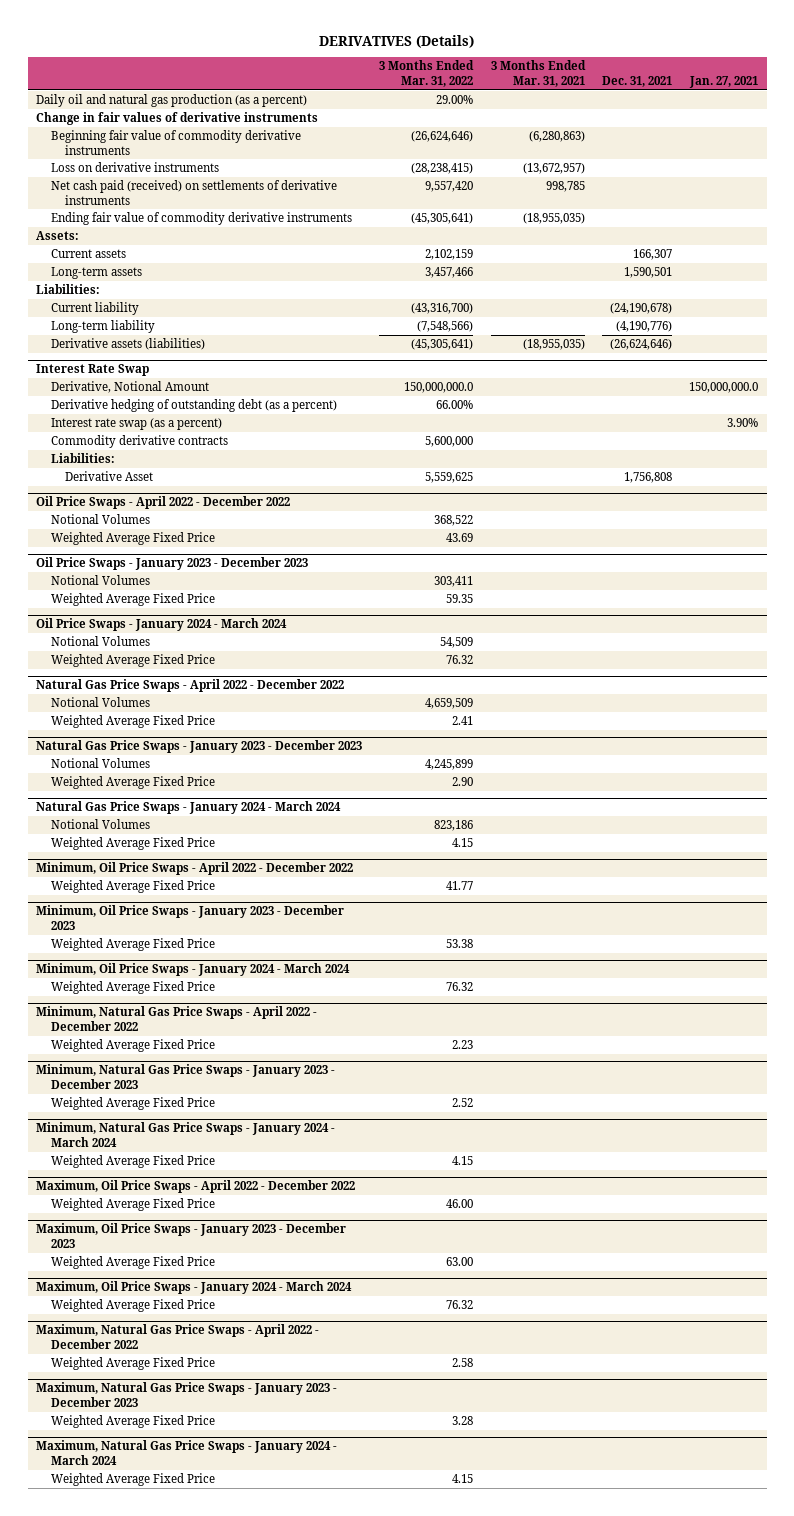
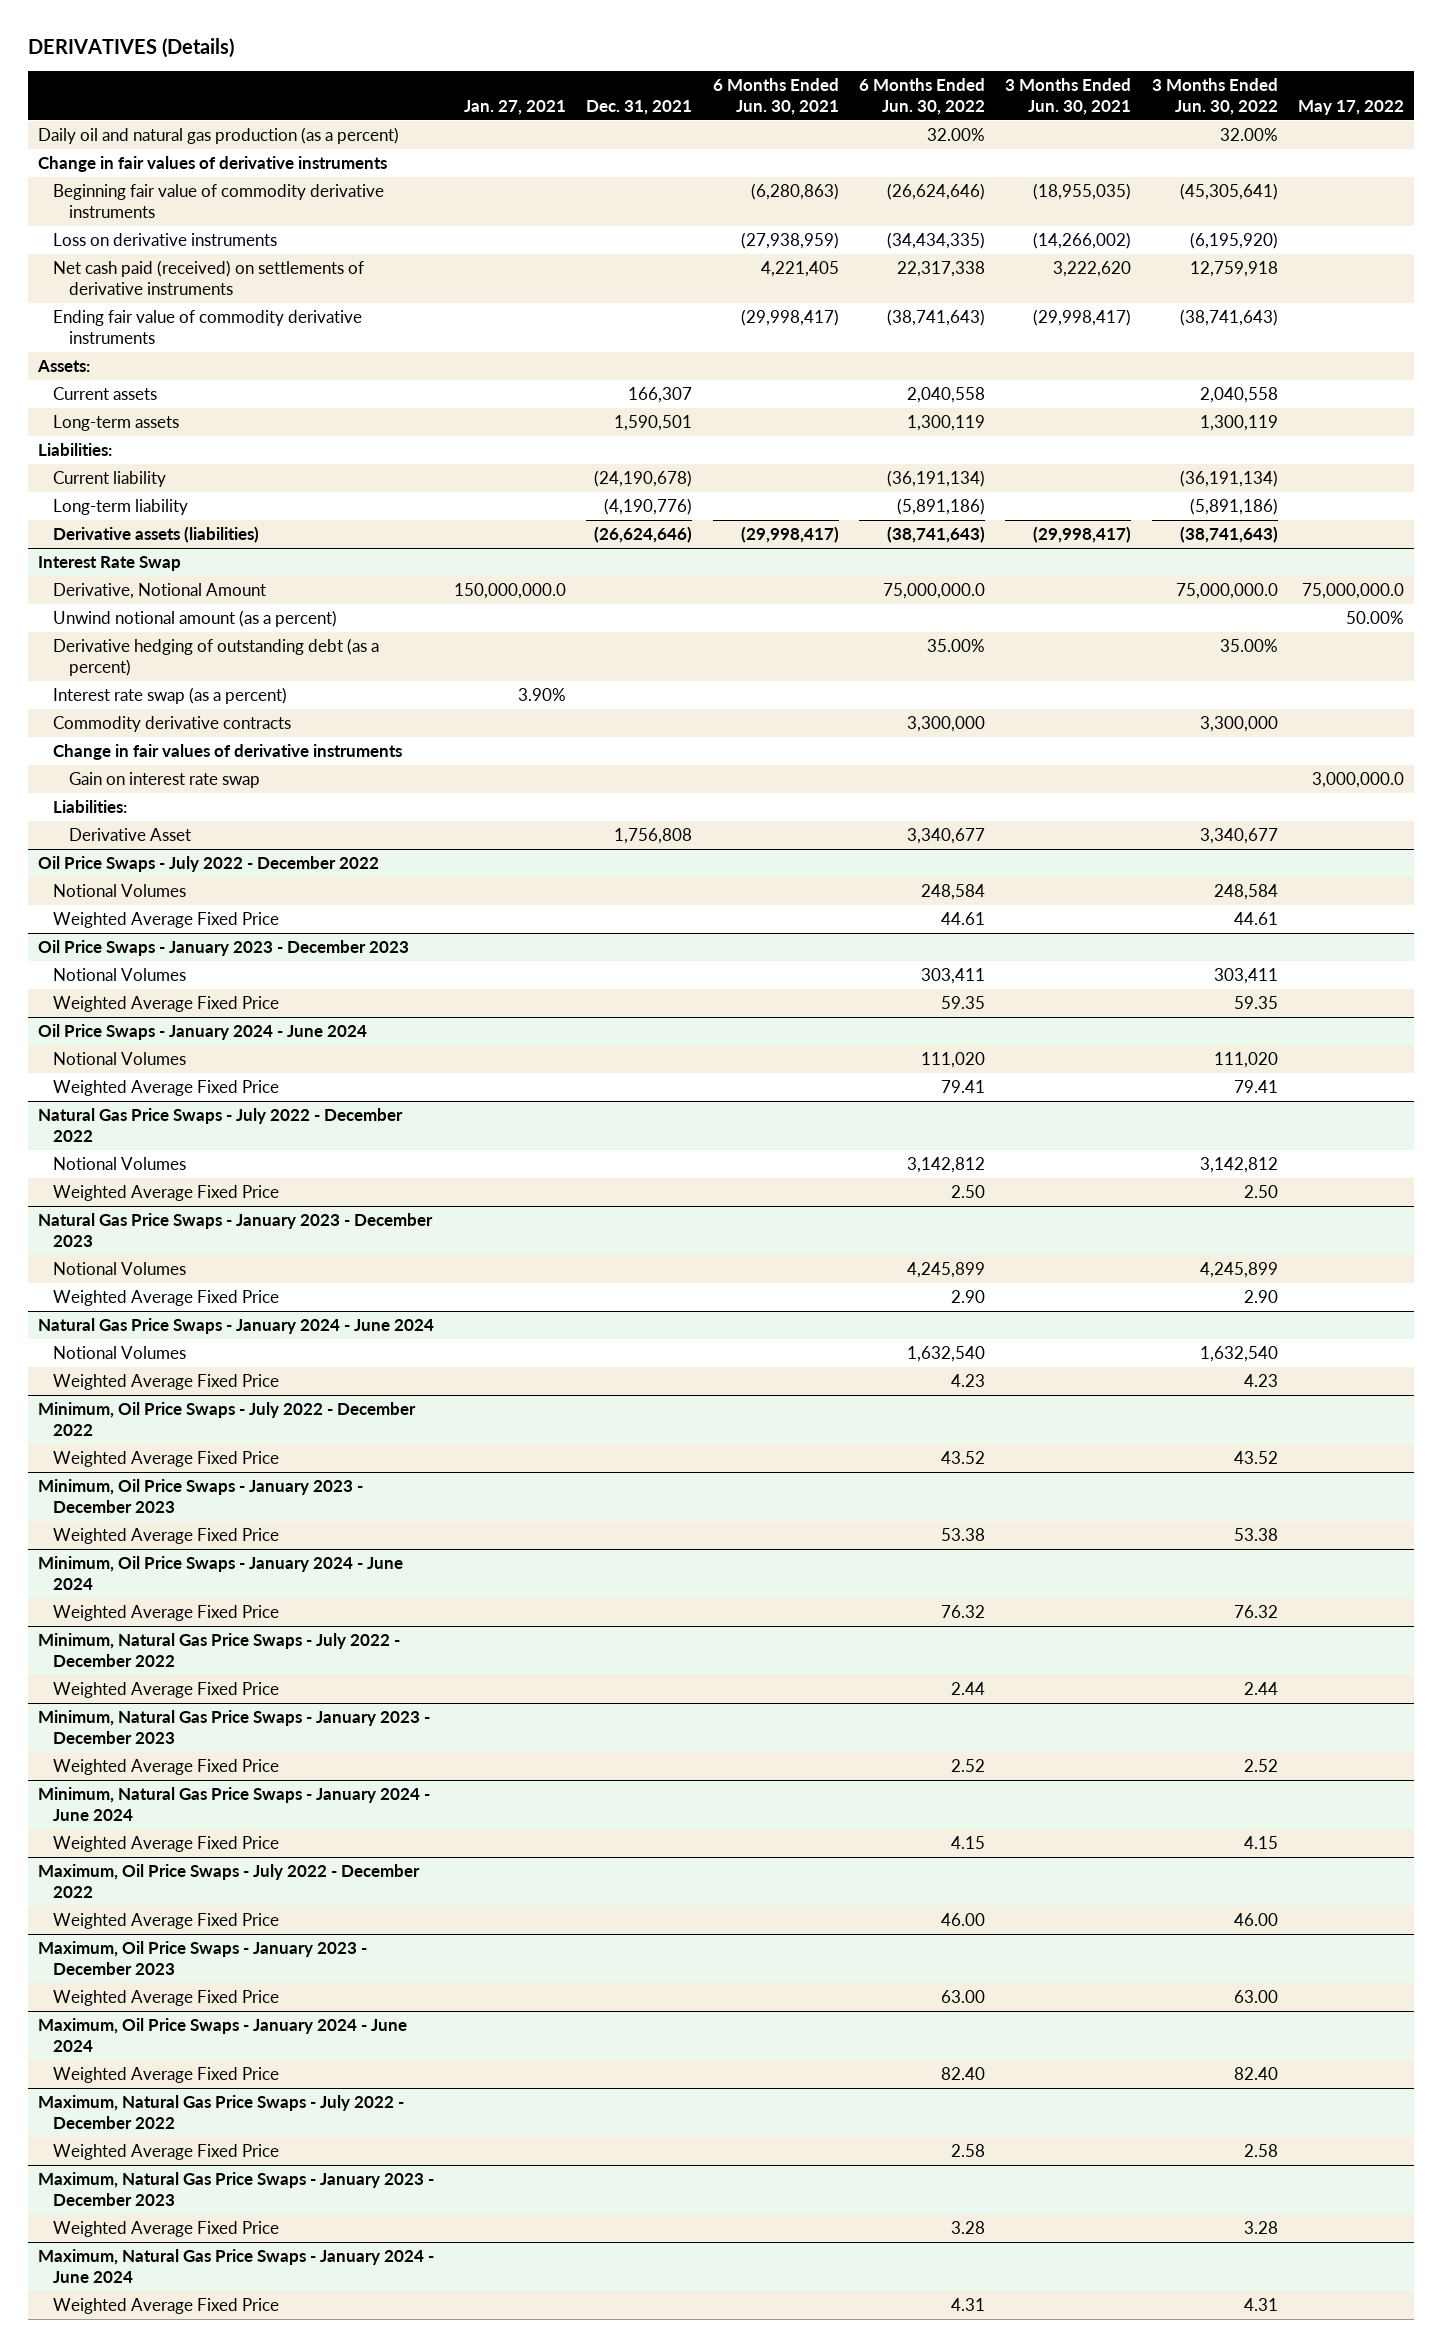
[379,60,475,87] 3 Months Ended Mar. 31, 2022 -> none
[490,60,586,87] 3 Months Ended Mar. 31, 2021 -> none
none -> [712,78,839,115] 6 Months Ended Jun. 30, 2021
none -> [859,78,986,115] 6 Months Ended Jun. 30, 2022
none -> [1005,78,1132,115] 3 Months Ended Jun. 30, 2021
none -> [1151,78,1278,115] 3 Months Ended Jun. 30, 2022
none -> [1297,99,1404,115] May 17, 2022
none -> [53,610,338,628] Unwind notional amount (as a percent)
none -> [53,744,403,761] Change in fair values of derivative instruments
none -> [68,772,260,789] Gain on interest rate swap
[36,496,291,510] Oil Price Swaps - April 2022 - December 2022 -> [37,856,379,873] Oil Price Swaps - July 2022 - December 2022
[36,618,288,632] Oil Price Swaps - January 2024 - March 2024 -> [37,1024,367,1041] Oil Price Swaps - January 2024 - June 2024
[36,679,345,693] Natural Gas Price Swaps - April 2022 - December 2022 -> [37,1108,403,1142] Natural Gas Price Swaps - July 2022 - December 2022
[36,801,342,815] Natural Gas Price Swaps - January 2024 - March 2024 -> [37,1318,434,1335] Natural Gas Price Swaps - January 2024 - June 2024
[36,862,354,876] Minimum, Oil Price Swaps - April 2022 - December 2022 -> [37,1402,416,1436] Minimum, Oil Price Swaps - July 2022 - December 2022
[36,963,351,977] Minimum, Oil Price Swaps - January 2024 - March 2024 -> [37,1556,403,1590] Minimum, Oil Price Swaps - January 2024 - June 2024
[36,1006,318,1031] Minimum, Natural Gas Price Swaps - April 2022 - December 2022 -> [37,1633,400,1667] Minimum, Natural Gas Price Swaps - July 2022 - December 2022
[36,1122,336,1147] Minimum, Natural Gas Price Swaps - January 2024 - March 2024 -> [37,1787,430,1821] Minimum, Natural Gas Price Swaps - January 2024 - June 2024
[36,1180,356,1194] Maximum, Oil Price Swaps - April 2022 - December 2022 -> [37,1864,420,1898] Maximum, Oil Price Swaps - July 2022 - December 2022
[36,1281,353,1295] Maximum, Oil Price Swaps - January 2024 - March 2024 -> [37,2018,407,2052] Maximum, Oil Price Swaps - January 2024 - June 2024
[36,1324,320,1349] Maximum, Natural Gas Price Swaps - April 2022 - December 2022 -> [37,2095,404,2129] Maximum, Natural Gas Price Swaps - July 2022 - December 2022
[36,1440,338,1465] Maximum, Natural Gas Price Swaps - January 2024 - March 2024 -> [37,2249,434,2283] Maximum, Natural Gas Price Swaps - January 2024 - June 2024

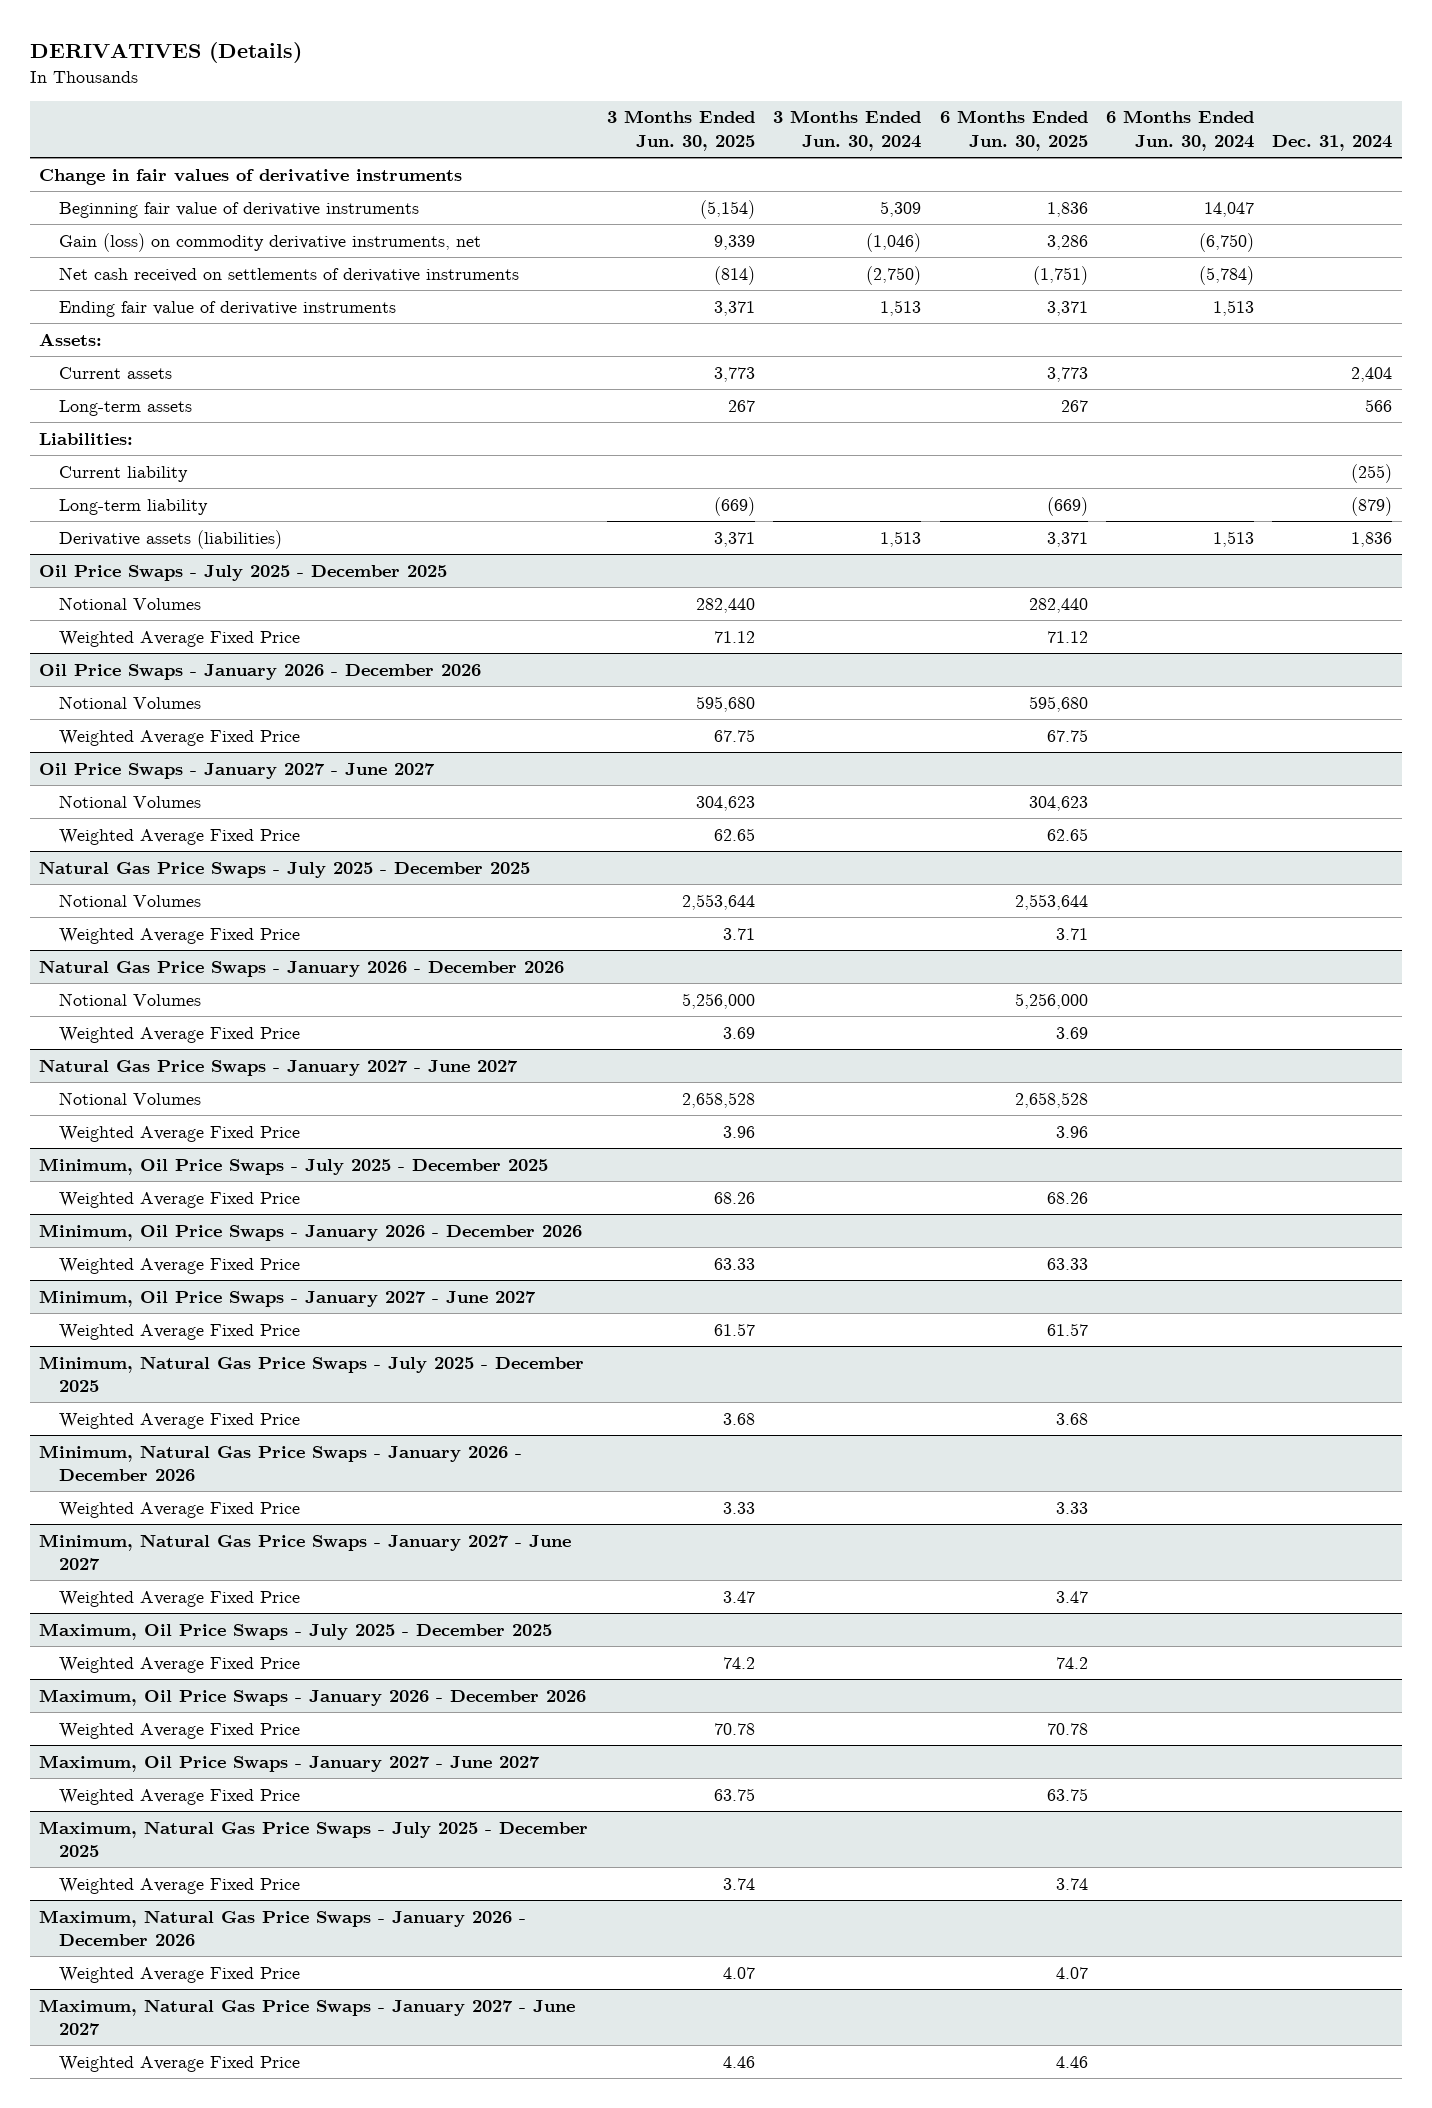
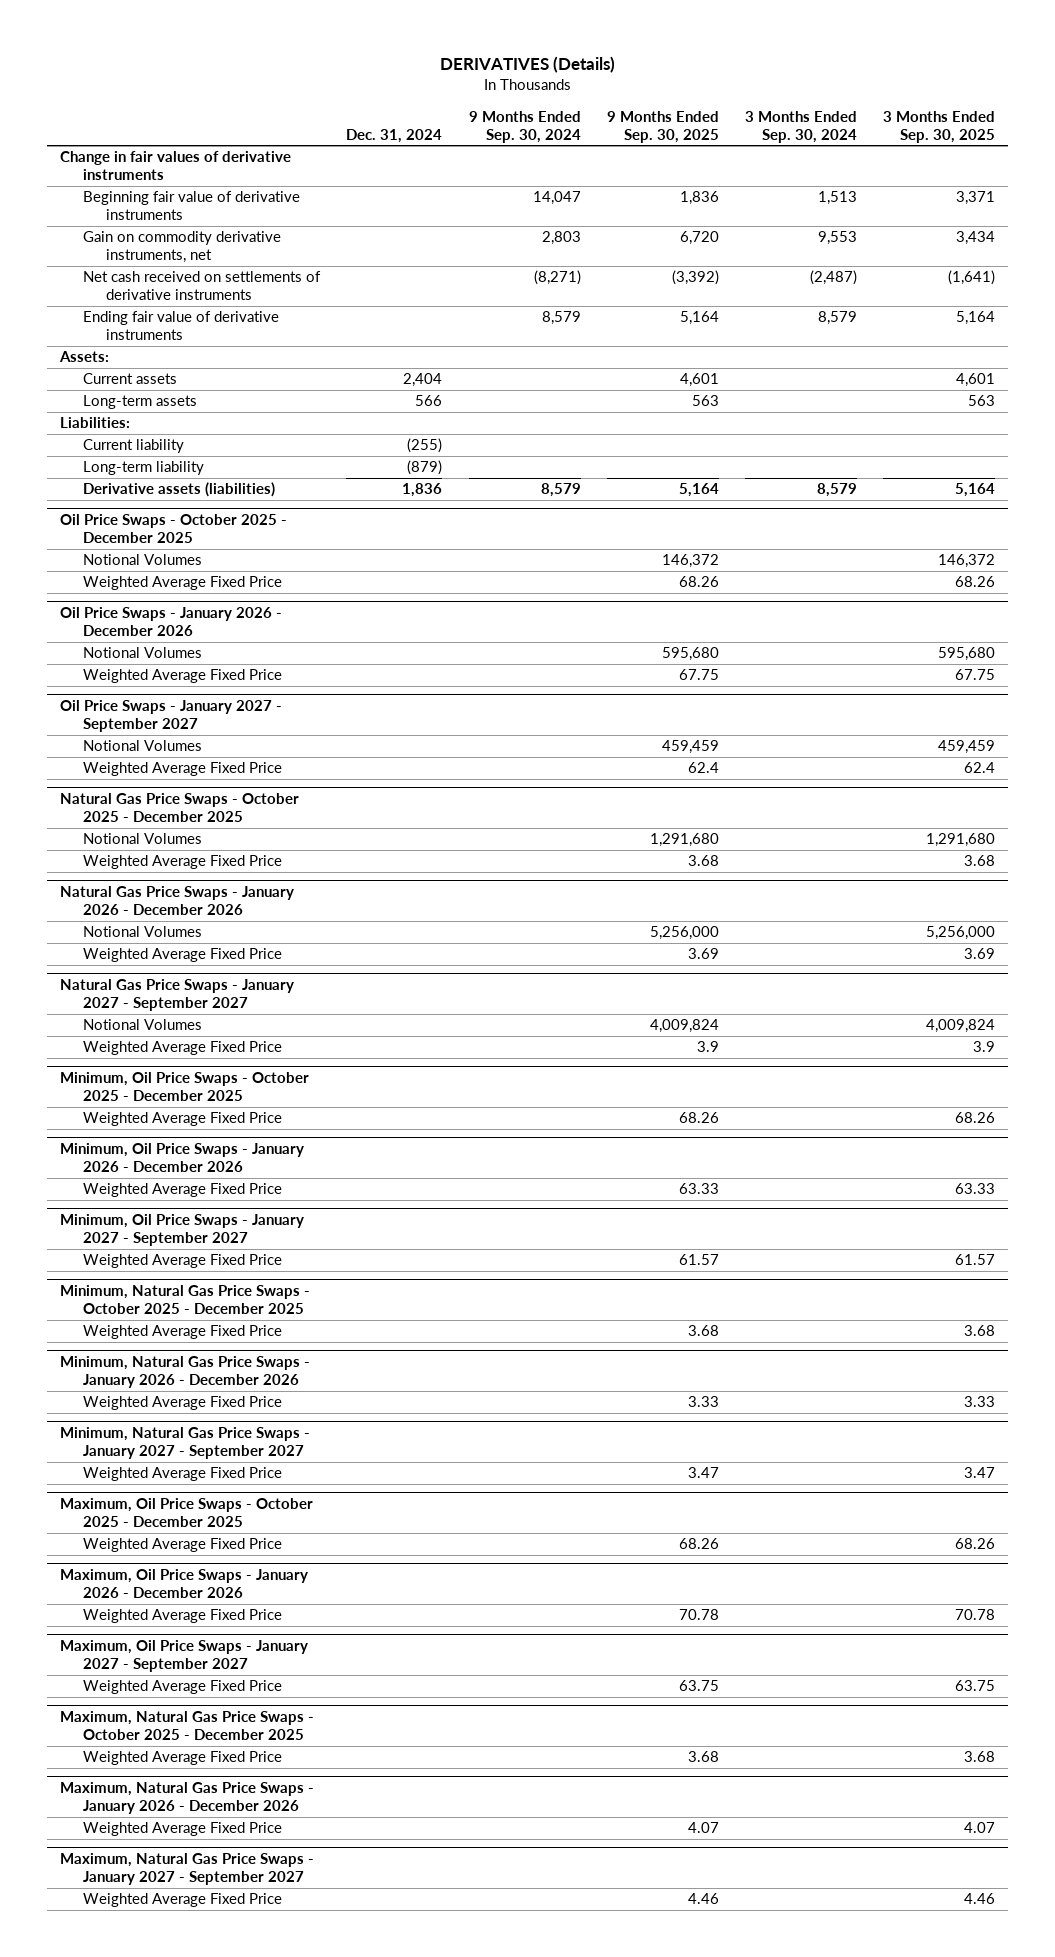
[606,110,755,152] 3 Months Ended Jun. 30, 2025 -> none
[773,110,922,152] 3 Months Ended Jun. 30, 2024 -> none
[939,110,1088,152] 6 Months Ended Jun. 30, 2025 -> none
[1105,110,1254,152] 6 Months Ended Jun. 30, 2024 -> none
none -> [468,110,581,143] 9 Months Ended Sep. 30, 2024
none -> [606,110,719,143] 9 Months Ended Sep. 30, 2025
none -> [745,110,858,143] 3 Months Ended Sep. 30, 2024
none -> [883,110,996,143] 3 Months Ended Sep. 30, 2025
[59,232,482,252] Gain (loss) on commodity derivative instruments, net -> [83,231,282,264] Gain on commodity derivative instruments, net
[39,564,448,581] Oil Price Swaps - July 2025 - December 2025 -> [60,514,288,544] Oil Price Swaps - October 2025 - December 2025
[39,762,436,779] Oil Price Swaps - January 2027 - June 2027 -> [60,700,283,733] Oil Price Swaps - January 2027 - September 2027
[39,860,531,878] Natural Gas Price Swaps - July 2025 - December 2025 -> [60,793,300,823] Natural Gas Price Swaps - October 2025 - December 2025
[39,1058,519,1076] Natural Gas Price Swaps - January 2027 - June 2027 -> [60,979,295,1012] Natural Gas Price Swaps - January 2027 - September 2027
[39,1157,549,1175] Minimum, Oil Price Swaps - July 2025 - December 2025 -> [60,1072,310,1102] Minimum, Oil Price Swaps - October 2025 - December 2025
[39,1289,537,1307] Minimum, Oil Price Swaps - January 2027 - June 2027 -> [60,1214,305,1247] Minimum, Oil Price Swaps - January 2027 - September 2027
[39,1355,585,1393] Minimum, Natural Gas Price Swaps - July 2025 - December 2025 -> [60,1285,311,1315] Minimum, Natural Gas Price Swaps - October 2025 - December 2025
[39,1533,572,1571] Minimum, Natural Gas Price Swaps - January 2027 - June 2027 -> [60,1427,311,1460] Minimum, Natural Gas Price Swaps - January 2027 - September 2027
[39,1622,553,1640] Maximum, Oil Price Swaps - July 2025 - December 2025 -> [60,1498,314,1528] Maximum, Oil Price Swaps - October 2025 - December 2025
[39,1754,541,1772] Maximum, Oil Price Swaps - January 2027 - June 2027 -> [60,1640,309,1673] Maximum, Oil Price Swaps - January 2027 - September 2027
[39,1820,589,1858] Maximum, Natural Gas Price Swaps - July 2025 - December 2025 -> [60,1711,315,1741] Maximum, Natural Gas Price Swaps - October 2025 - December 2025
[39,1998,576,2036] Maximum, Natural Gas Price Swaps - January 2027 - June 2027 -> [60,1853,315,1886] Maximum, Natural Gas Price Swaps - January 2027 - September 2027

